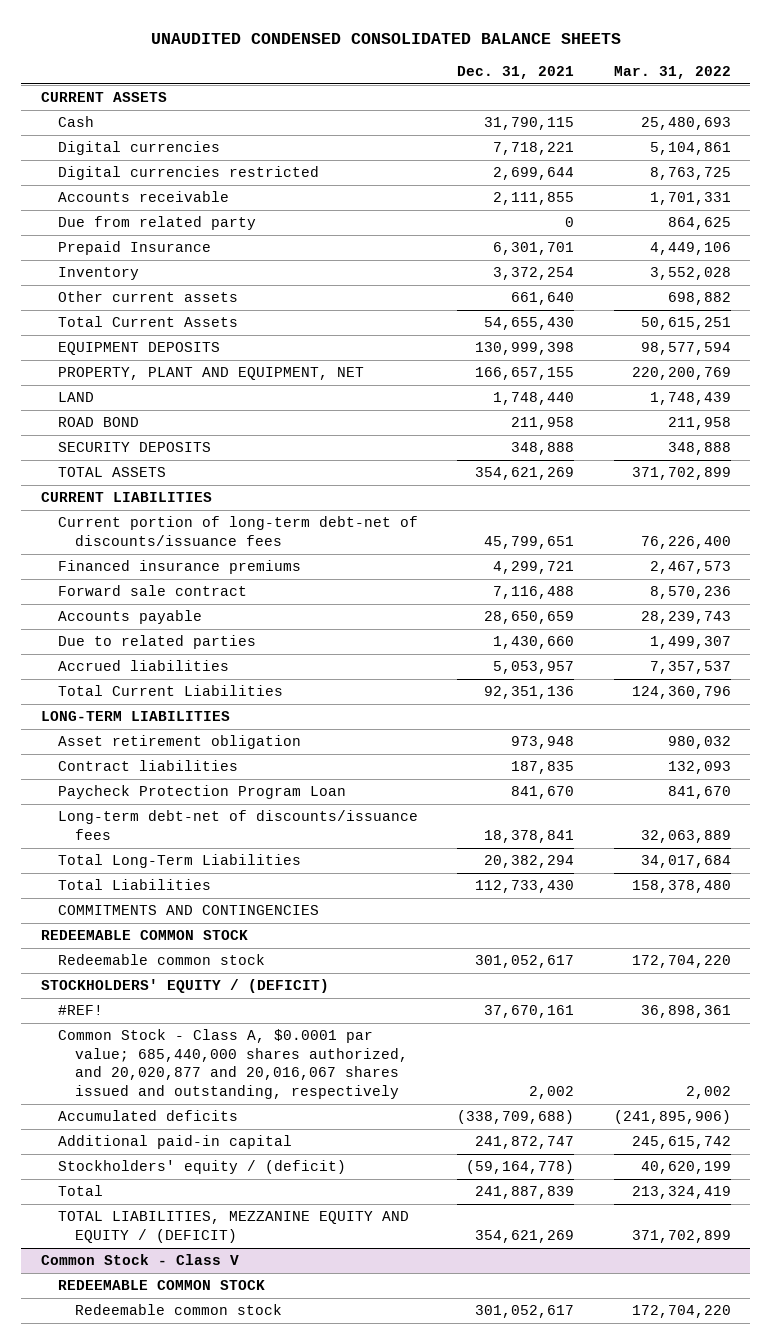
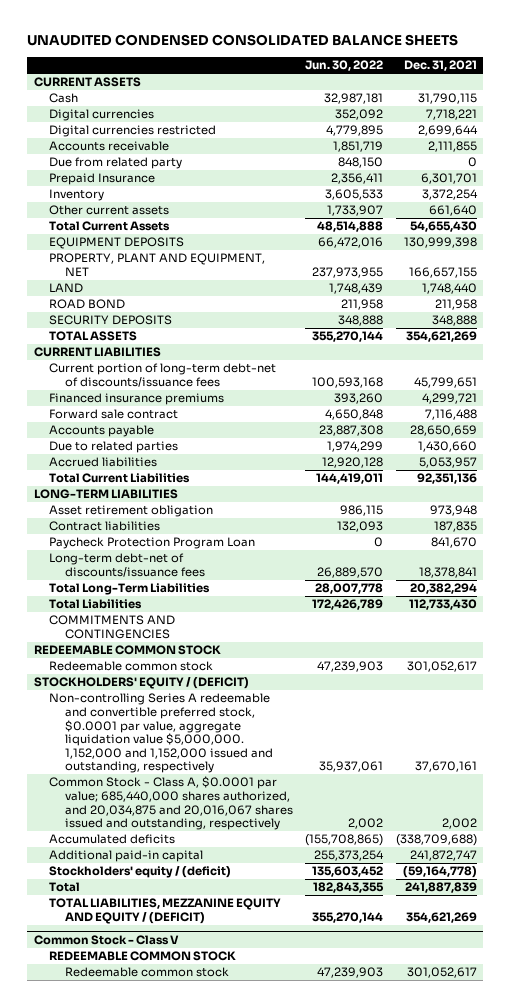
[613,65,731,79] Mar. 31, 2022 -> none
none -> [305,60,384,72] Jun. 30, 2022
[57,1005,103,1016] #REF! -> [49,693,273,774] Non-controlling Series A redeemable and convertible preferred stock, $0.0001 par value, aggregate liquidation value $5,000,000. 1,152,000 and 1,152,000 issued and outstanding, respectively
[57,1029,409,1099] Common Stock - Class A, $0.0001 par value; 685,440,000 shares authorized, and 20,020,877 and 20,016,067 shares issued and outstanding, respectively -> [49,776,293,831] Common Stock - Class A, $0.0001 par value; 685,440,000 shares authorized, and 20,034,875 and 20,016,067 shares issued and outstanding, respectively

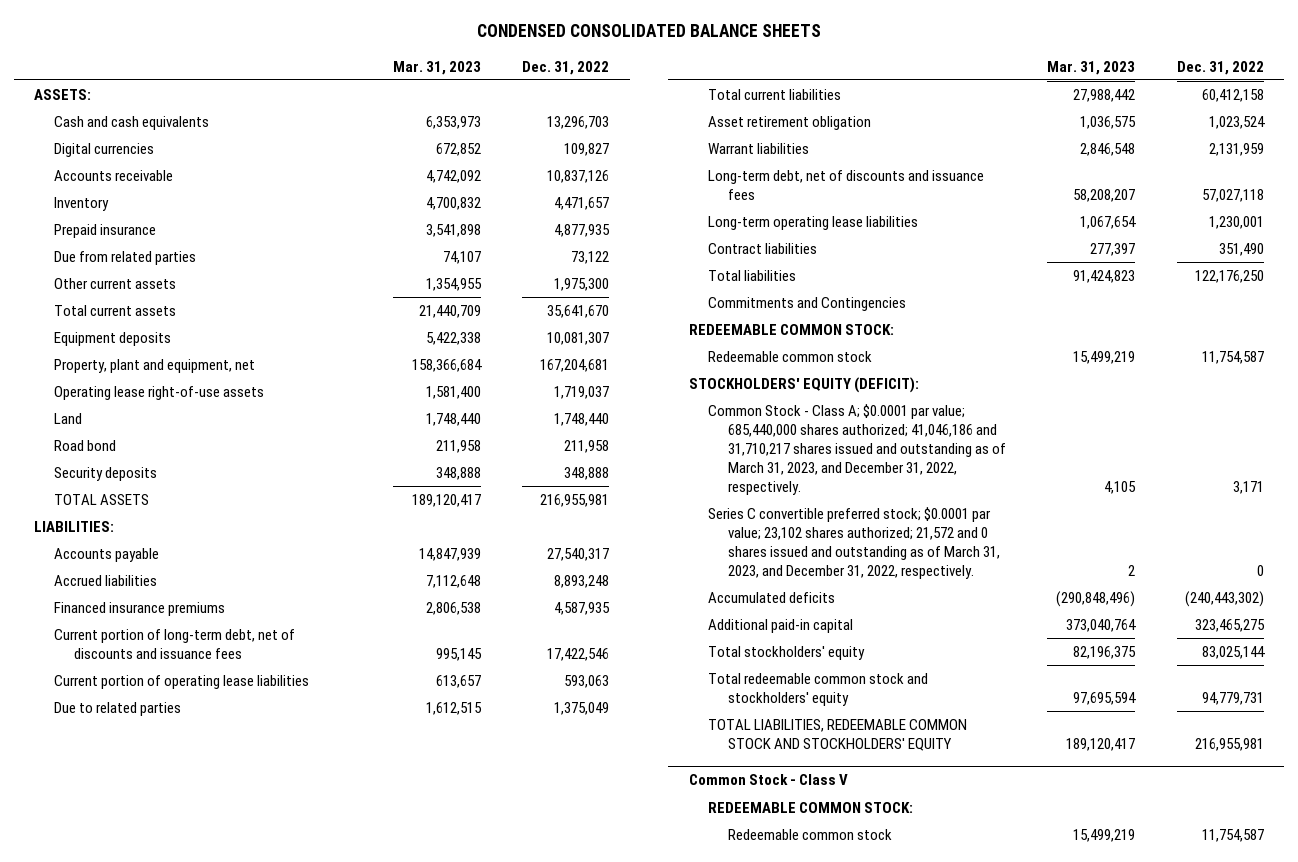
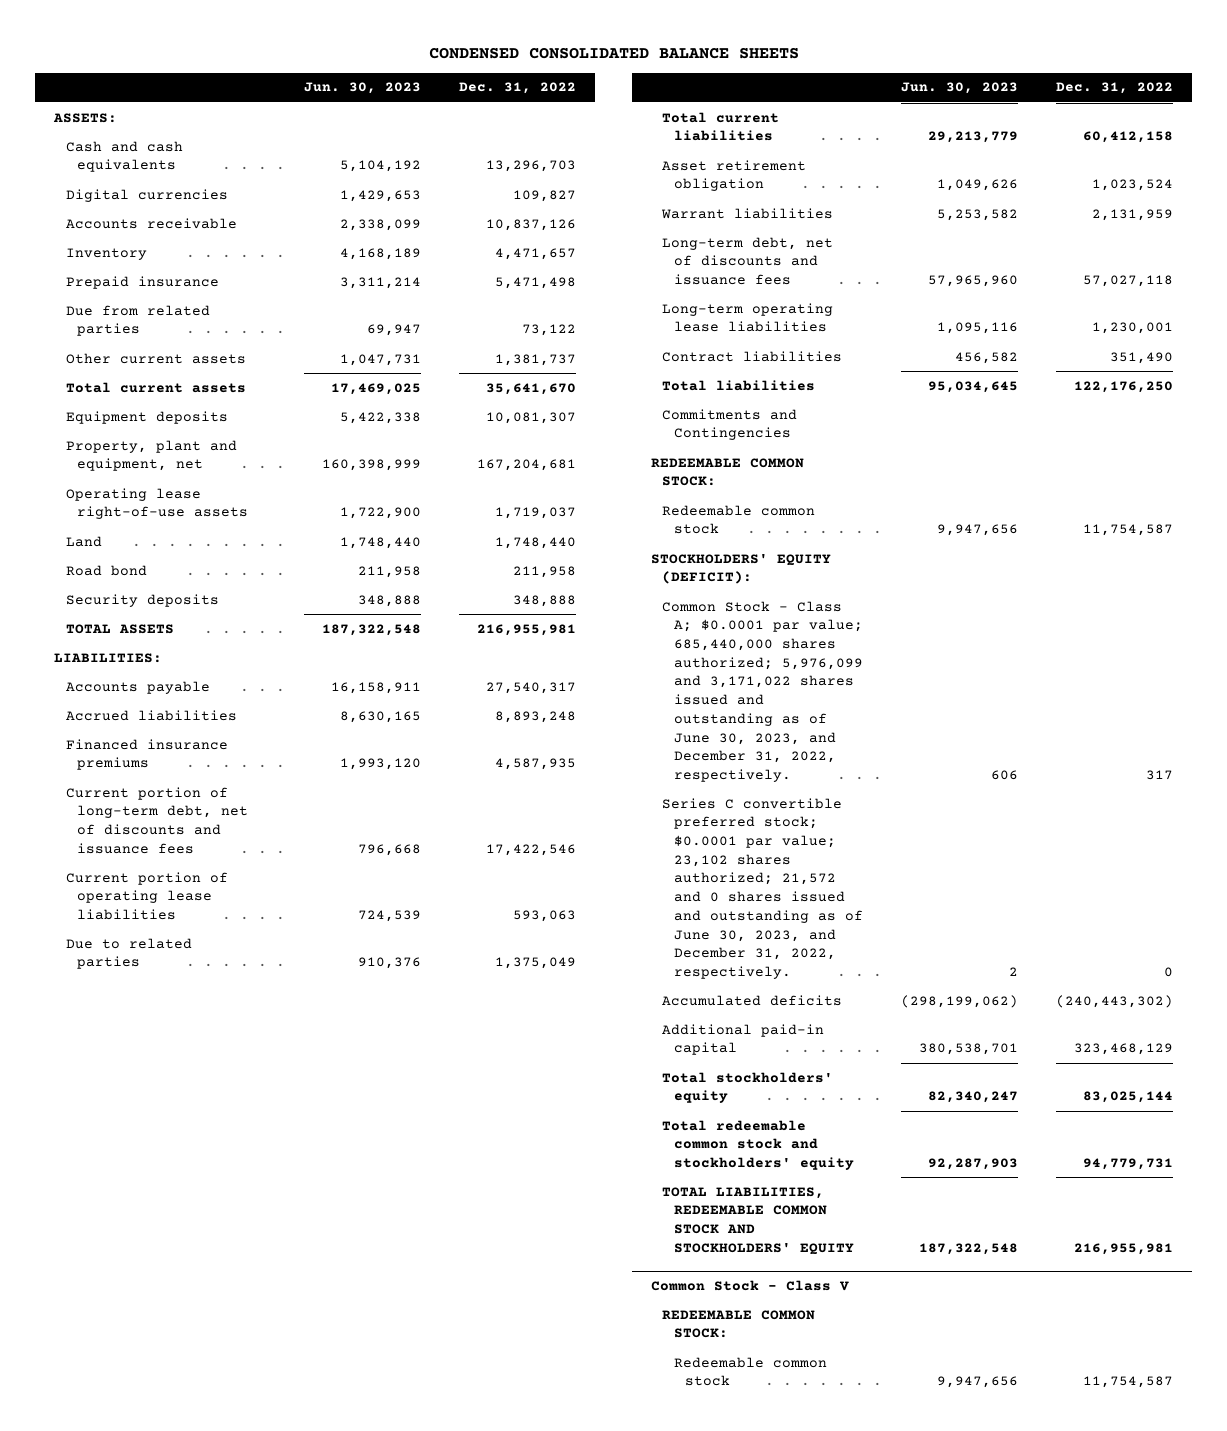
[393,60,482,75] Mar. 31, 2023 -> none
none -> [303,82,421,95] Jun. 30, 2023
[554,224,611,238] 4,877,935 -> [495,276,577,289] 5,471,498
[554,278,610,292] 1,975,300 -> [495,353,577,366] 1,381,737
[708,404,1007,495] Common Stock - Class A; $0.0001 par value; 685,440,000 shares authorized; 41,046,186 and 31,710,217 shares issued and outstanding as of March 31, 2023, and December 31, 2022, respectively. -> [662,600,863,783] Common Stock - Class A; $0.0001 par value; 685,440,000 shares authorized; 5,976,099 and 3,171,022 shares issued and outstanding as of June 30, 2023, and December 31, 2022, respectively.
[1232,480,1264,494] 3,171 -> [1146,770,1174,781] 317
[708,507,1001,579] Series C convertible preferred stock; $0.0001 par value; 23,102 shares authorized; 21,572 and 0 shares issued and outstanding as of March 31, 2023, and December 31, 2022, respectively. -> [662,797,863,980] Series C convertible preferred stock; $0.0001 par value; 23,102 shares authorized; 21,572 and 0 shares issued and outstanding as of June 30, 2023, and December 31, 2022, respectively.
[1194,619,1265,633] 323,465,275 -> [1074,1043,1174,1056] 323,468,129

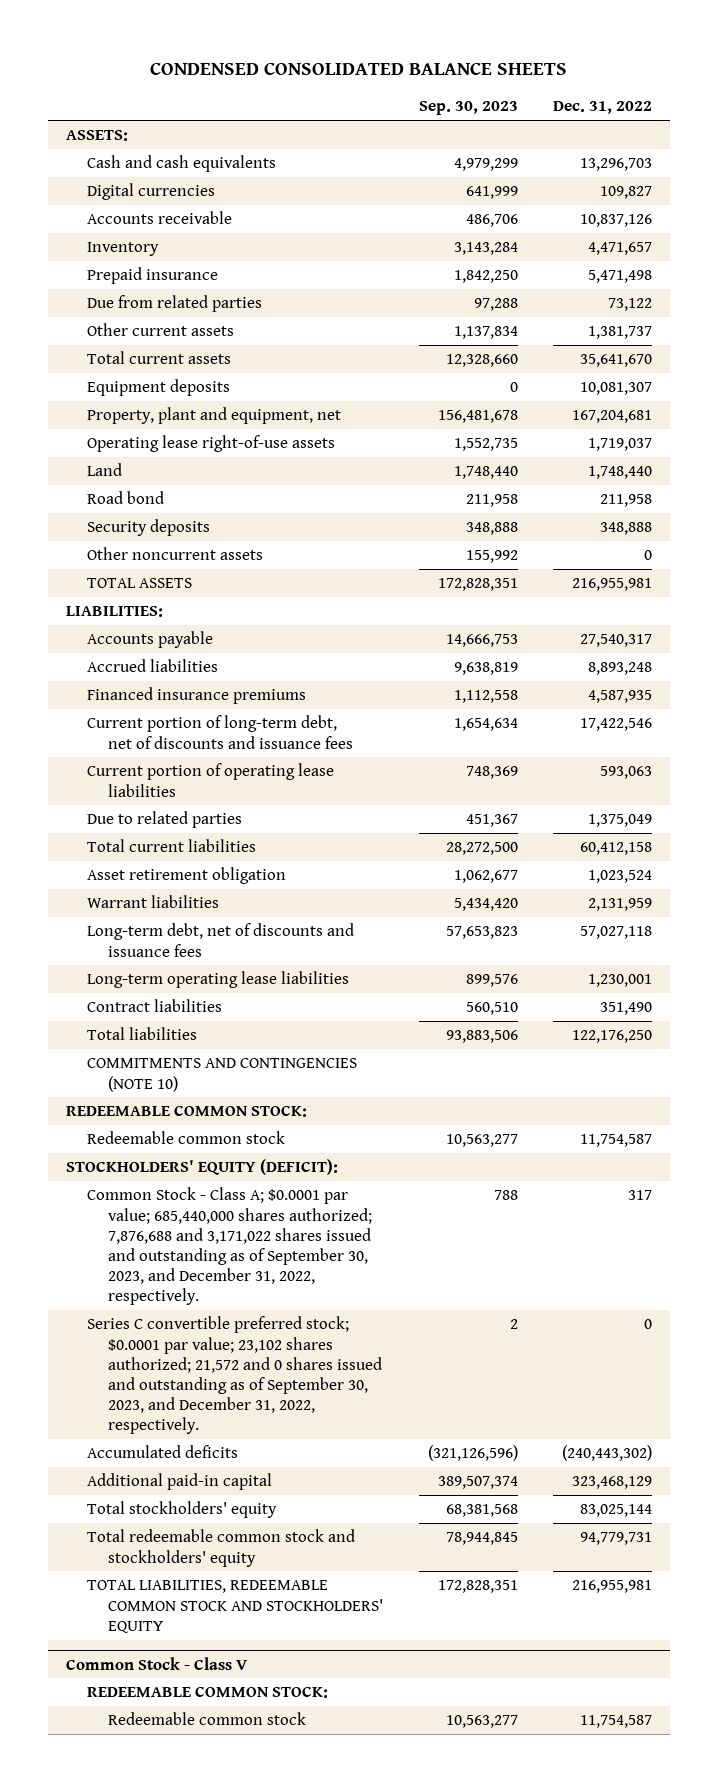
[303,82,421,95] Jun. 30, 2023 -> none
none -> [418,101,518,116] Sep. 30, 2023
none -> [87,547,264,561] Other noncurrent assets
[662,408,798,441] Commitments and Contingencies -> [87,1058,358,1092] COMMITMENTS AND CONTINGENCIES (NOTE 10)
[662,600,863,783] Common Stock - Class A; $0.0001 par value; 685,440,000 shares authorized; 5,976,099 and 3,171,022 shares issued and outstanding as of June 30, 2023, and December 31, 2022, respectively. -> [87,1187,373,1306] Common Stock - Class A; $0.0001 par value; 685,440,000 shares authorized; 7,876,688 and 3,171,022 shares issued and outstanding as of September 30, 2023, and December 31, 2022, respectively.
[662,797,863,980] Series C convertible preferred stock; $0.0001 par value; 23,102 shares authorized; 21,572 and 0 shares issued and outstanding as of June 30, 2023, and December 31, 2022, respectively. -> [87,1316,383,1435] Series C convertible preferred stock; $0.0001 par value; 23,102 shares authorized; 21,572 and 0 shares issued and outstanding as of September 30, 2023, and December 31, 2022, respectively.

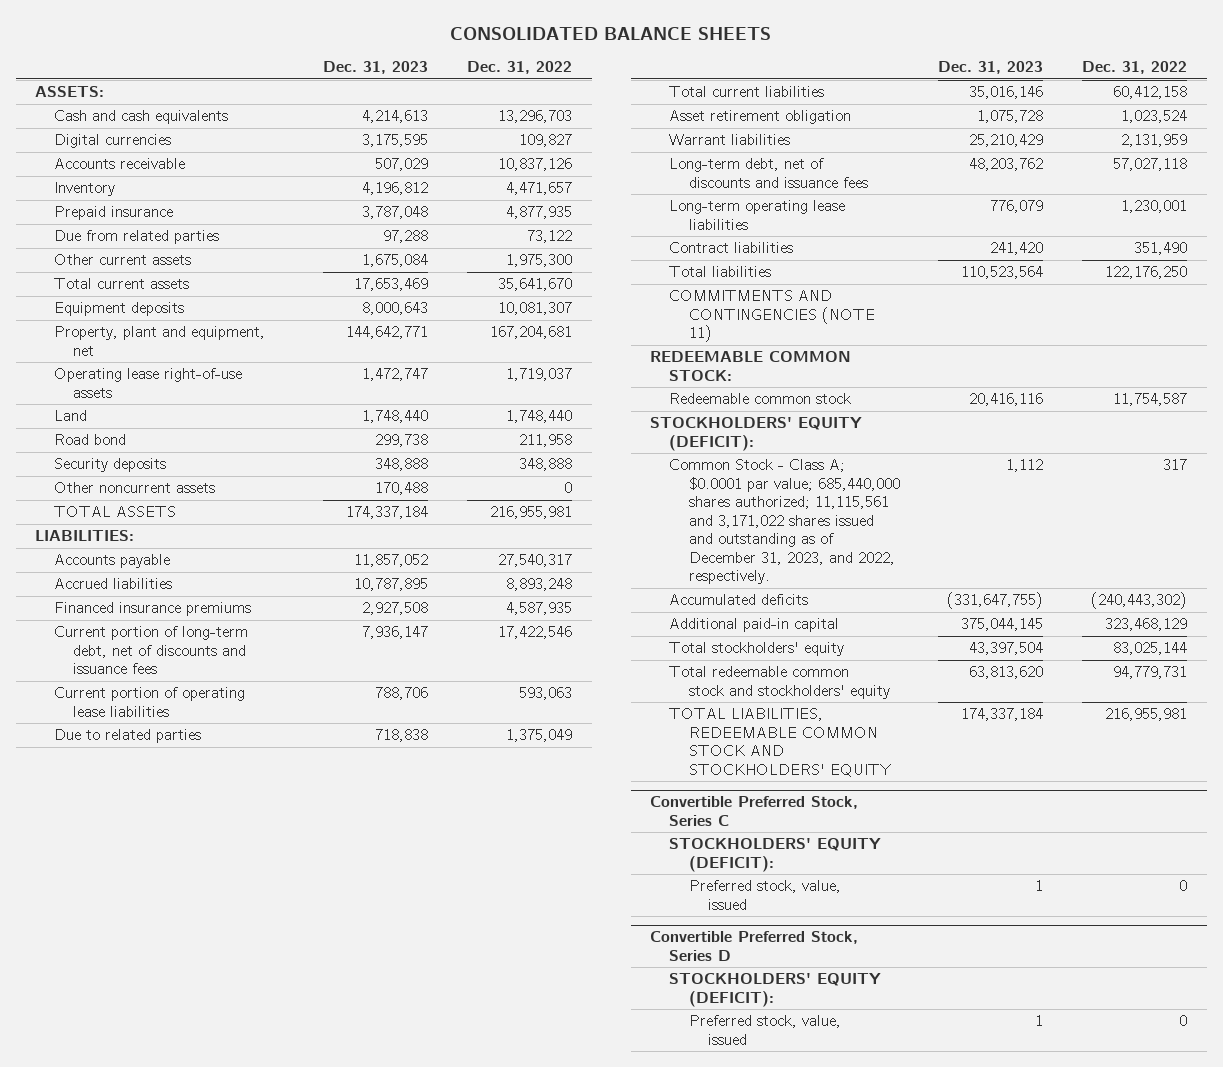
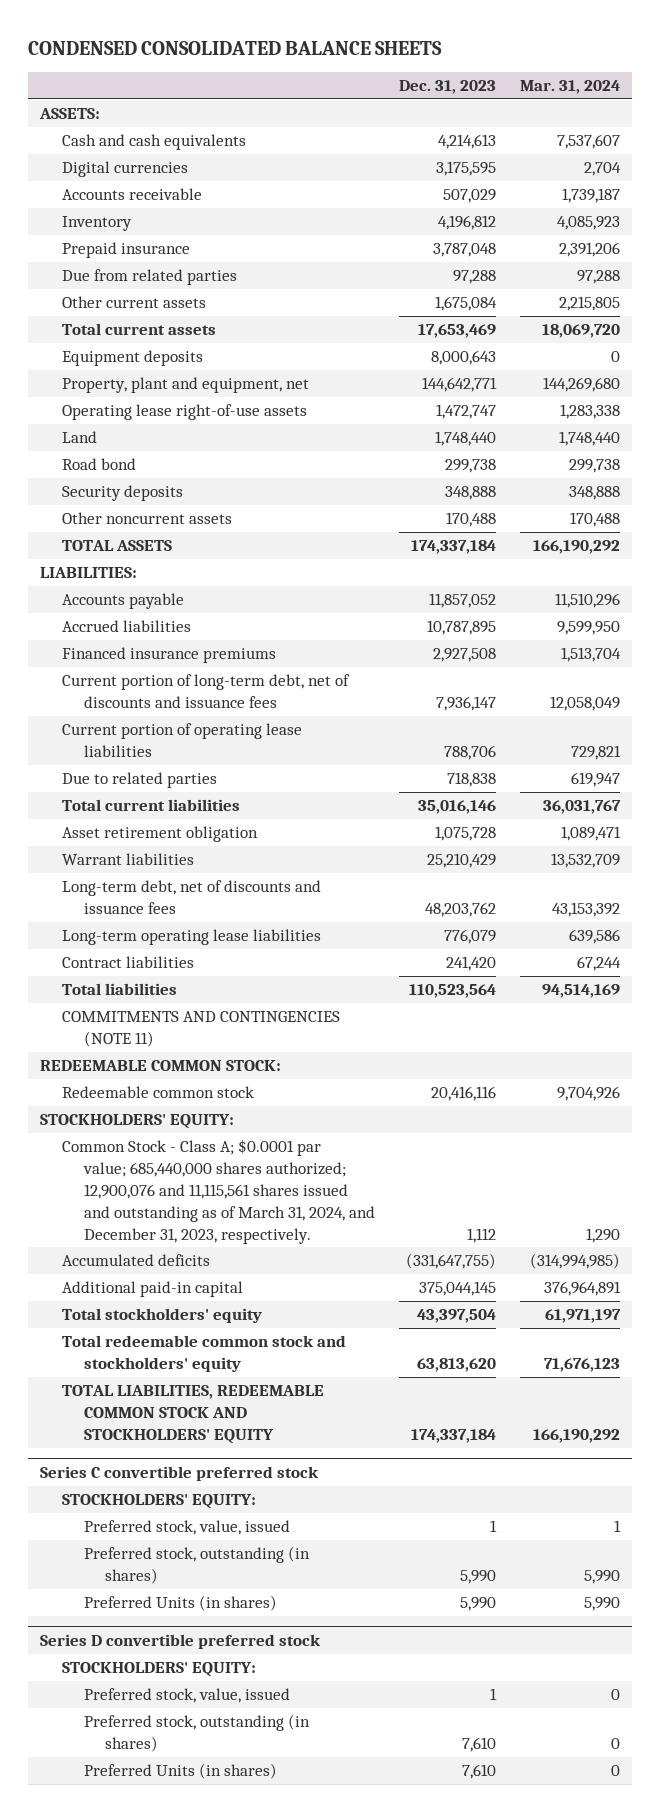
[450,26,772,40] CONSOLIDATED BALANCE SHEETS -> [28,40,443,55] CONDENSED CONSOLIDATED BALANCE SHEETS
[467,61,573,75] Dec. 31, 2022 -> none
none -> [519,80,620,95] Mar. 31, 2024
[650,417,863,451] STOCKHOLDERS' EQUITY (DEFICIT): -> [40,1114,235,1130] STOCKHOLDERS' EQUITY:
[669,459,900,585] Common Stock - Class A; $0.0001 par value; 685,440,000 shares authorized; 11,115,561 and 3,171,022 shares issued and outstanding as of December 31, 2023, and 2022, respectively. -> [61,1139,375,1244] Common Stock - Class A; $0.0001 par value; 685,440,000 shares authorized; 12,900,076 and 11,115,561 shares issued and outstanding as of March 31, 2024, and December 31, 2023, respectively.
[650,796,859,826] Convertible Preferred Stock, Series C -> [40,1466,320,1482] Series C convertible preferred stock
[669,838,882,872] STOCKHOLDERS' EQUITY (DEFICIT): -> [61,1494,256,1510] STOCKHOLDERS' EQUITY:
none -> [83,1546,310,1585] Preferred stock, outstanding (in shares)
none -> [83,1595,277,1612] Preferred Units (in shares)
[650,931,859,961] Convertible Preferred Stock, Series D -> [40,1634,322,1650] Series D convertible preferred stock
[669,973,882,1007] STOCKHOLDERS' EQUITY (DEFICIT): -> [61,1662,256,1678] STOCKHOLDERS' EQUITY:
none -> [83,1714,310,1753] Preferred stock, outstanding (in shares)
none -> [83,1763,277,1780] Preferred Units (in shares)

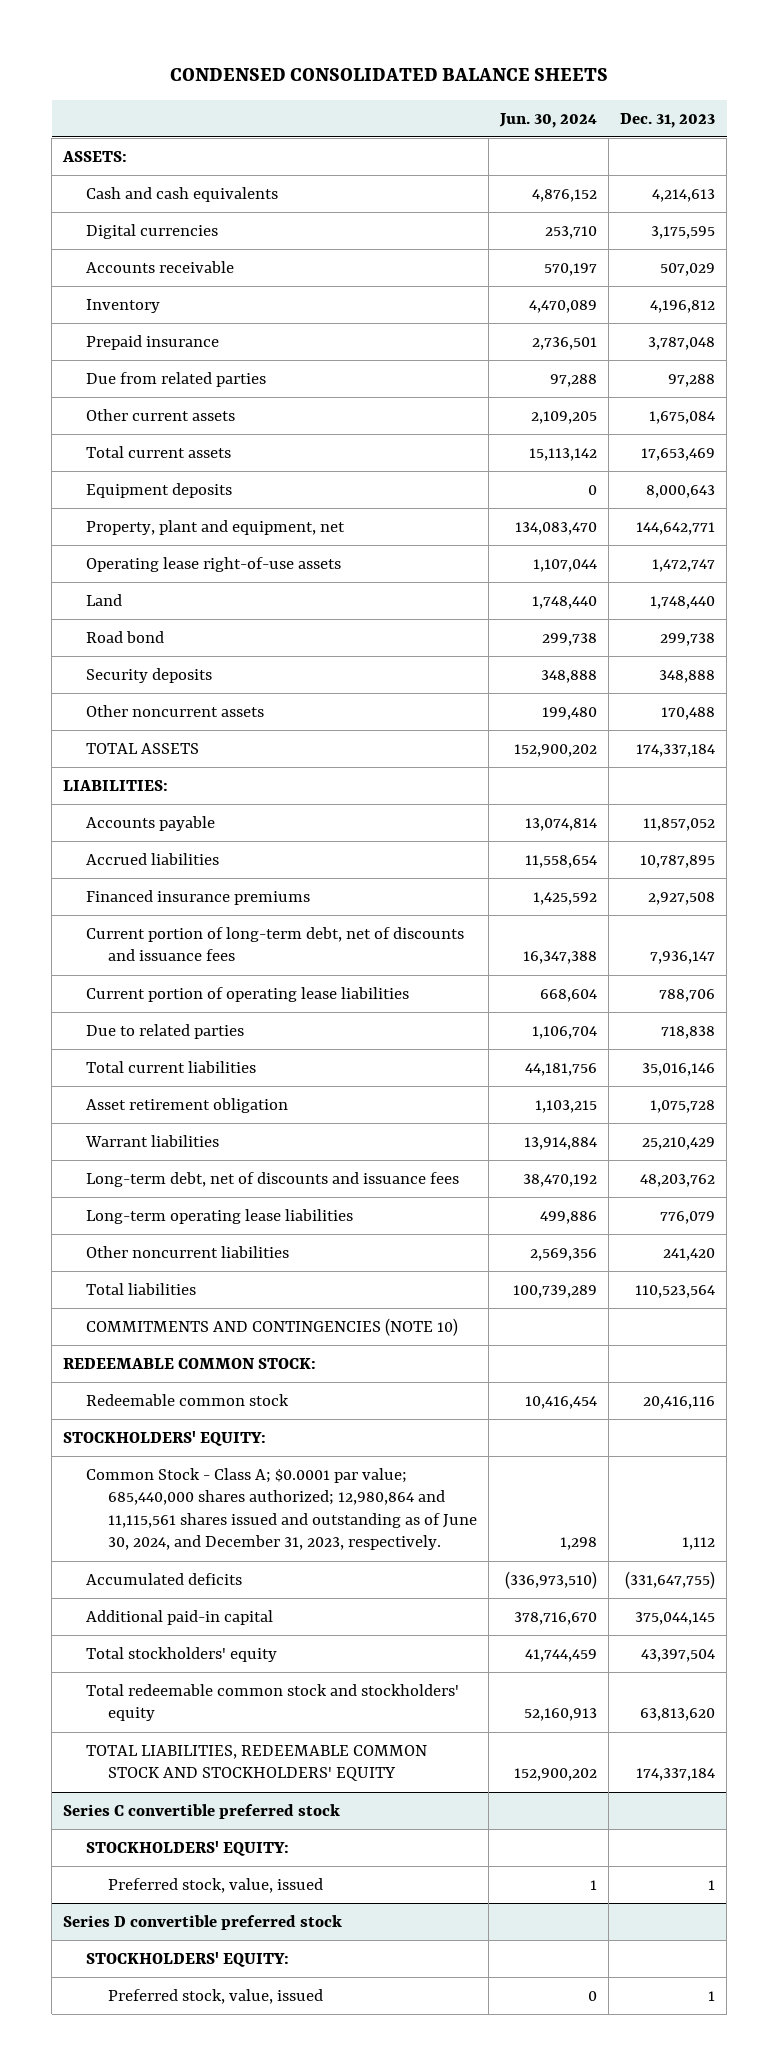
[519,80,620,95] Mar. 31, 2024 -> none
none -> [499,112,598,128] Jun. 30, 2024
[61,956,194,969] Contract liabilities -> [85,1246,289,1259] Other noncurrent liabilities
[61,1011,340,1048] COMMITMENTS AND CONTINGENCIES (NOTE 11) -> [85,1318,458,1337] COMMITMENTS AND CONTINGENCIES (NOTE 10)
[61,1139,375,1244] Common Stock - Class A; $0.0001 par value; 685,440,000 shares authorized; 12,900,076 and 11,115,561 shares issued and outstanding as of March 31, 2024, and December 31, 2023, respectively. -> [85,1468,478,1551] Common Stock - Class A; $0.0001 par value; 685,440,000 shares authorized; 12,980,864 and 11,115,561 shares issued and outstanding as of June 30, 2024, and December 31, 2023, respectively.
[83,1546,310,1585] Preferred stock, outstanding (in shares) -> none
[83,1595,277,1612] Preferred Units (in shares) -> none
[83,1714,310,1753] Preferred stock, outstanding (in shares) -> none
[83,1763,277,1780] Preferred Units (in shares) -> none

